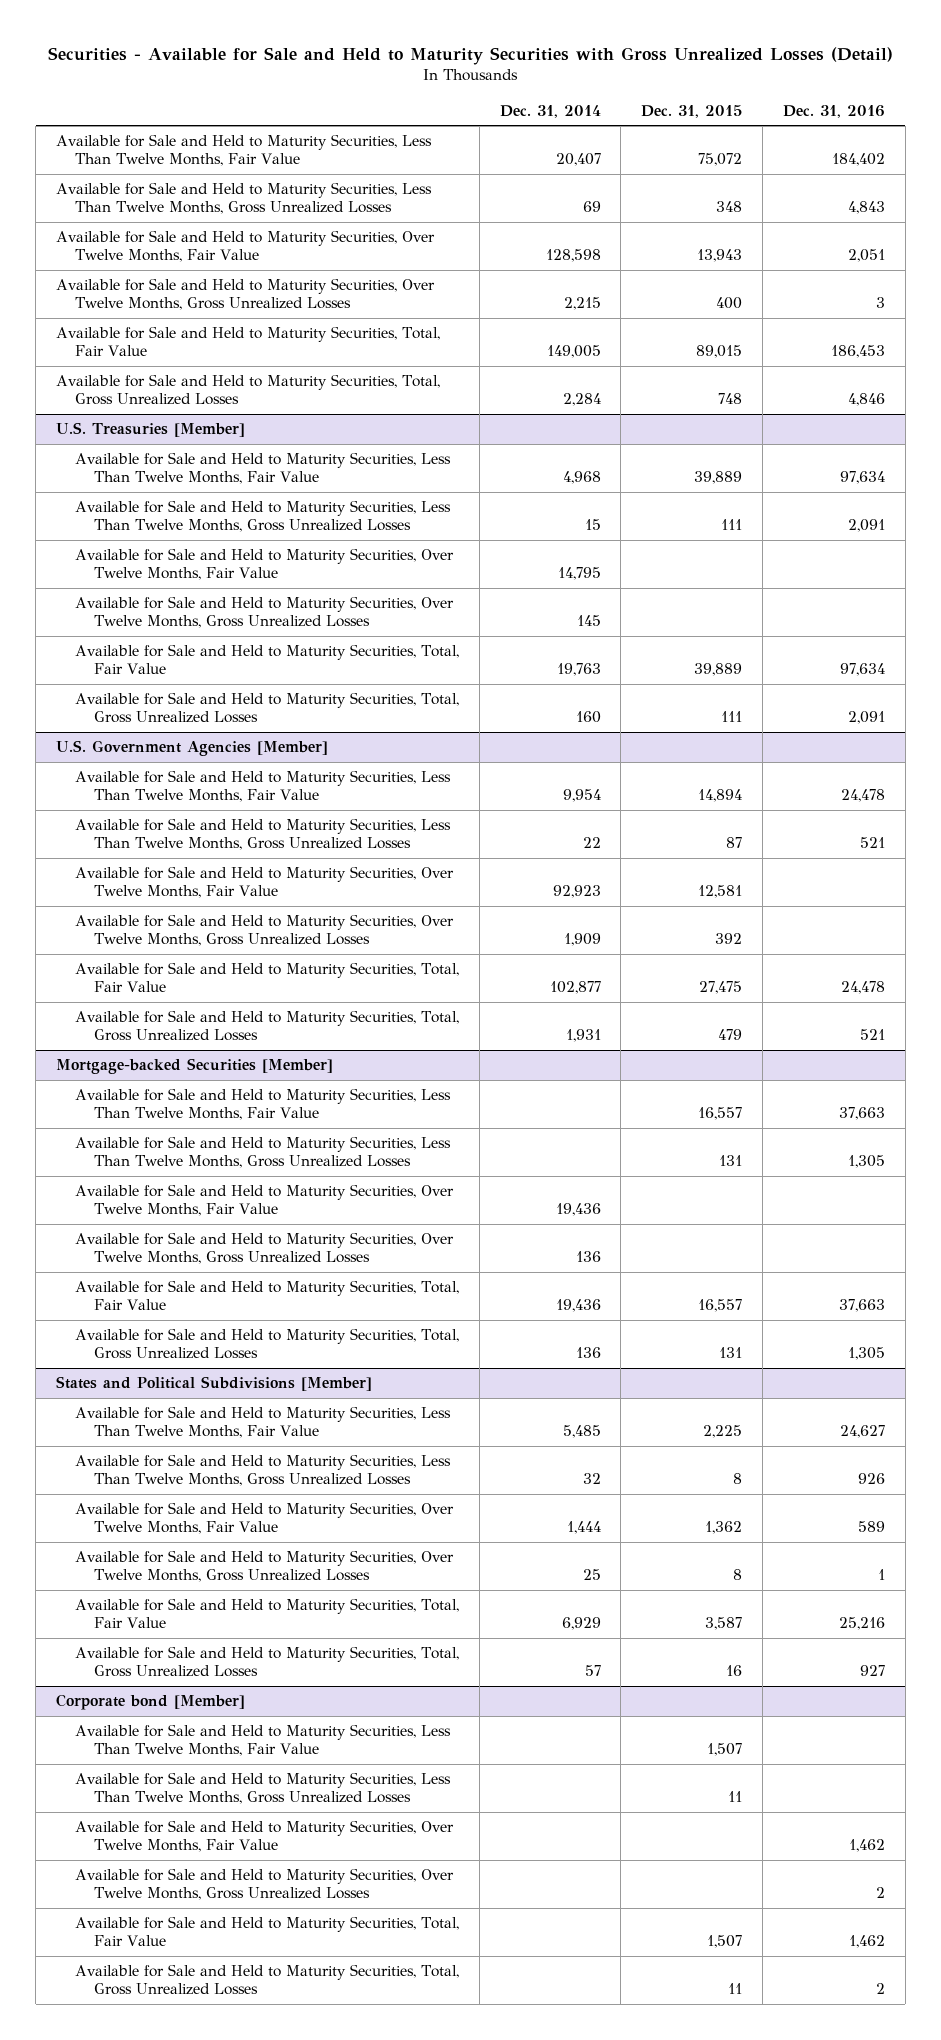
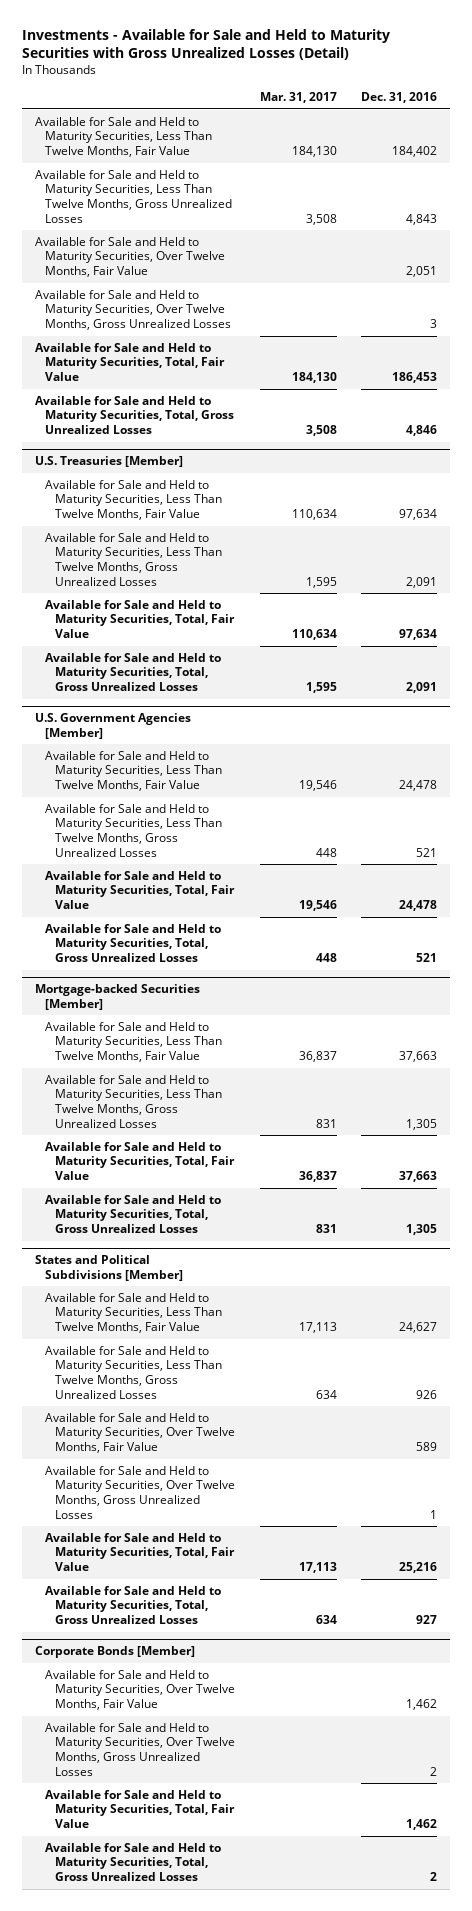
[48,46,894,65] Securities - Available for Sale and Held to Maturity Securities with Gross Unrealized Losses (Detail) -> [22,29,391,61] Investments - Available for Sale and Held to Maturity Securities with Gross Unrealized Losses (Detail)
[499,104,601,118] Dec. 31, 2014 -> none
[641,104,743,118] Dec. 31, 2015 -> none
none -> [259,92,337,104] Mar. 31, 2017
[75,548,455,581] Available for Sale and Held to Maturity Securities, Over Twelve Months, Fair Value -> none
[75,596,455,629] Available for Sale and Held to Maturity Securities, Over Twelve Months, Gross Unrealized Losses -> none
[75,866,455,899] Available for Sale and Held to Maturity Securities, Over Twelve Months, Fair Value -> none
[75,914,455,947] Available for Sale and Held to Maturity Securities, Over Twelve Months, Gross Unrealized Losses -> none
[75,1184,455,1217] Available for Sale and Held to Maturity Securities, Over Twelve Months, Fair Value -> none
[75,1232,455,1265] Available for Sale and Held to Maturity Securities, Over Twelve Months, Gross Unrealized Losses -> none
[75,1724,452,1757] Available for Sale and Held to Maturity Securities, Less Than Twelve Months, Fair Value -> none
[75,1772,452,1805] Available for Sale and Held to Maturity Securities, Less Than Twelve Months, Gross Unrealized Losses -> none
[56,1694,246,1711] Corporate bond [Member] -> [34,1646,195,1659] Corporate Bonds [Member]

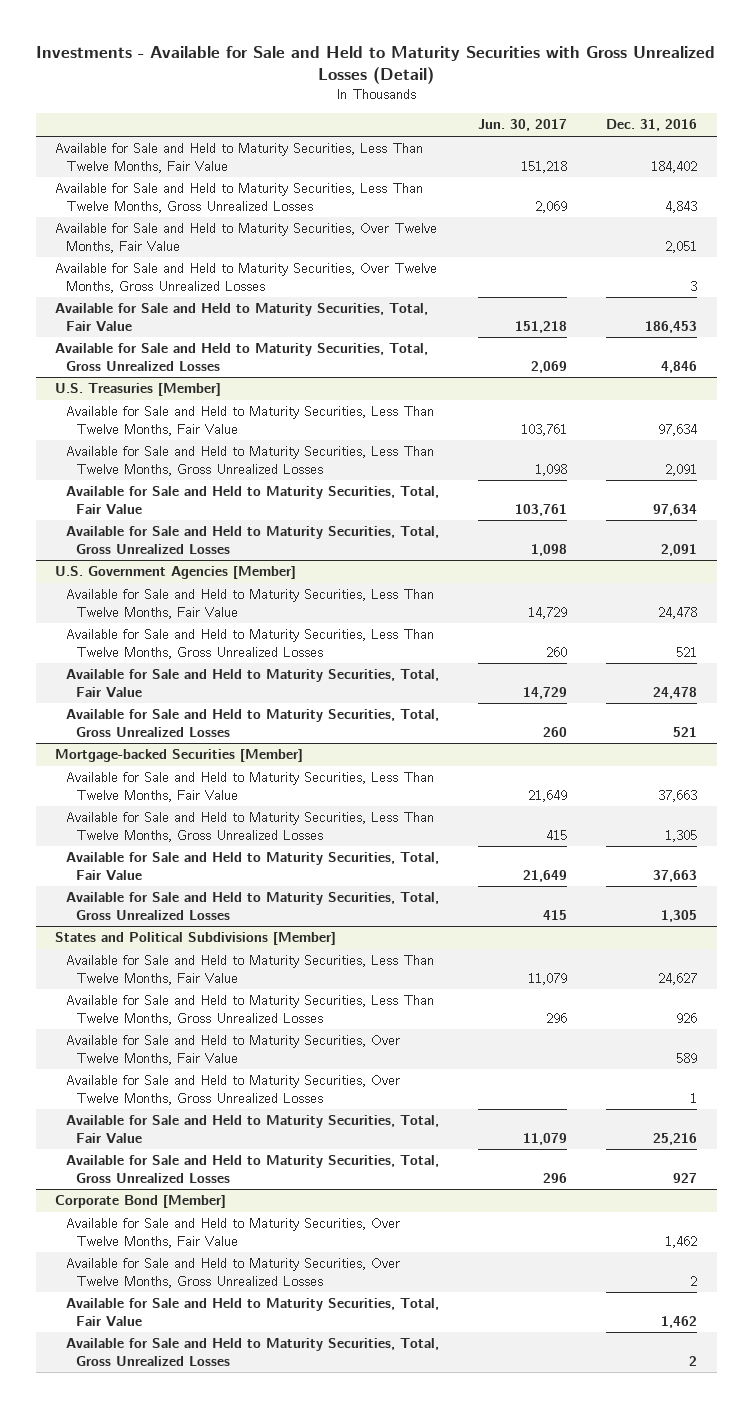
[259,92,337,104] Mar. 31, 2017 -> none
none -> [477,119,567,132] Jun. 30, 2017
[34,1646,195,1659] Corporate Bonds [Member] -> [55,1195,227,1209] Corporate Bond [Member]

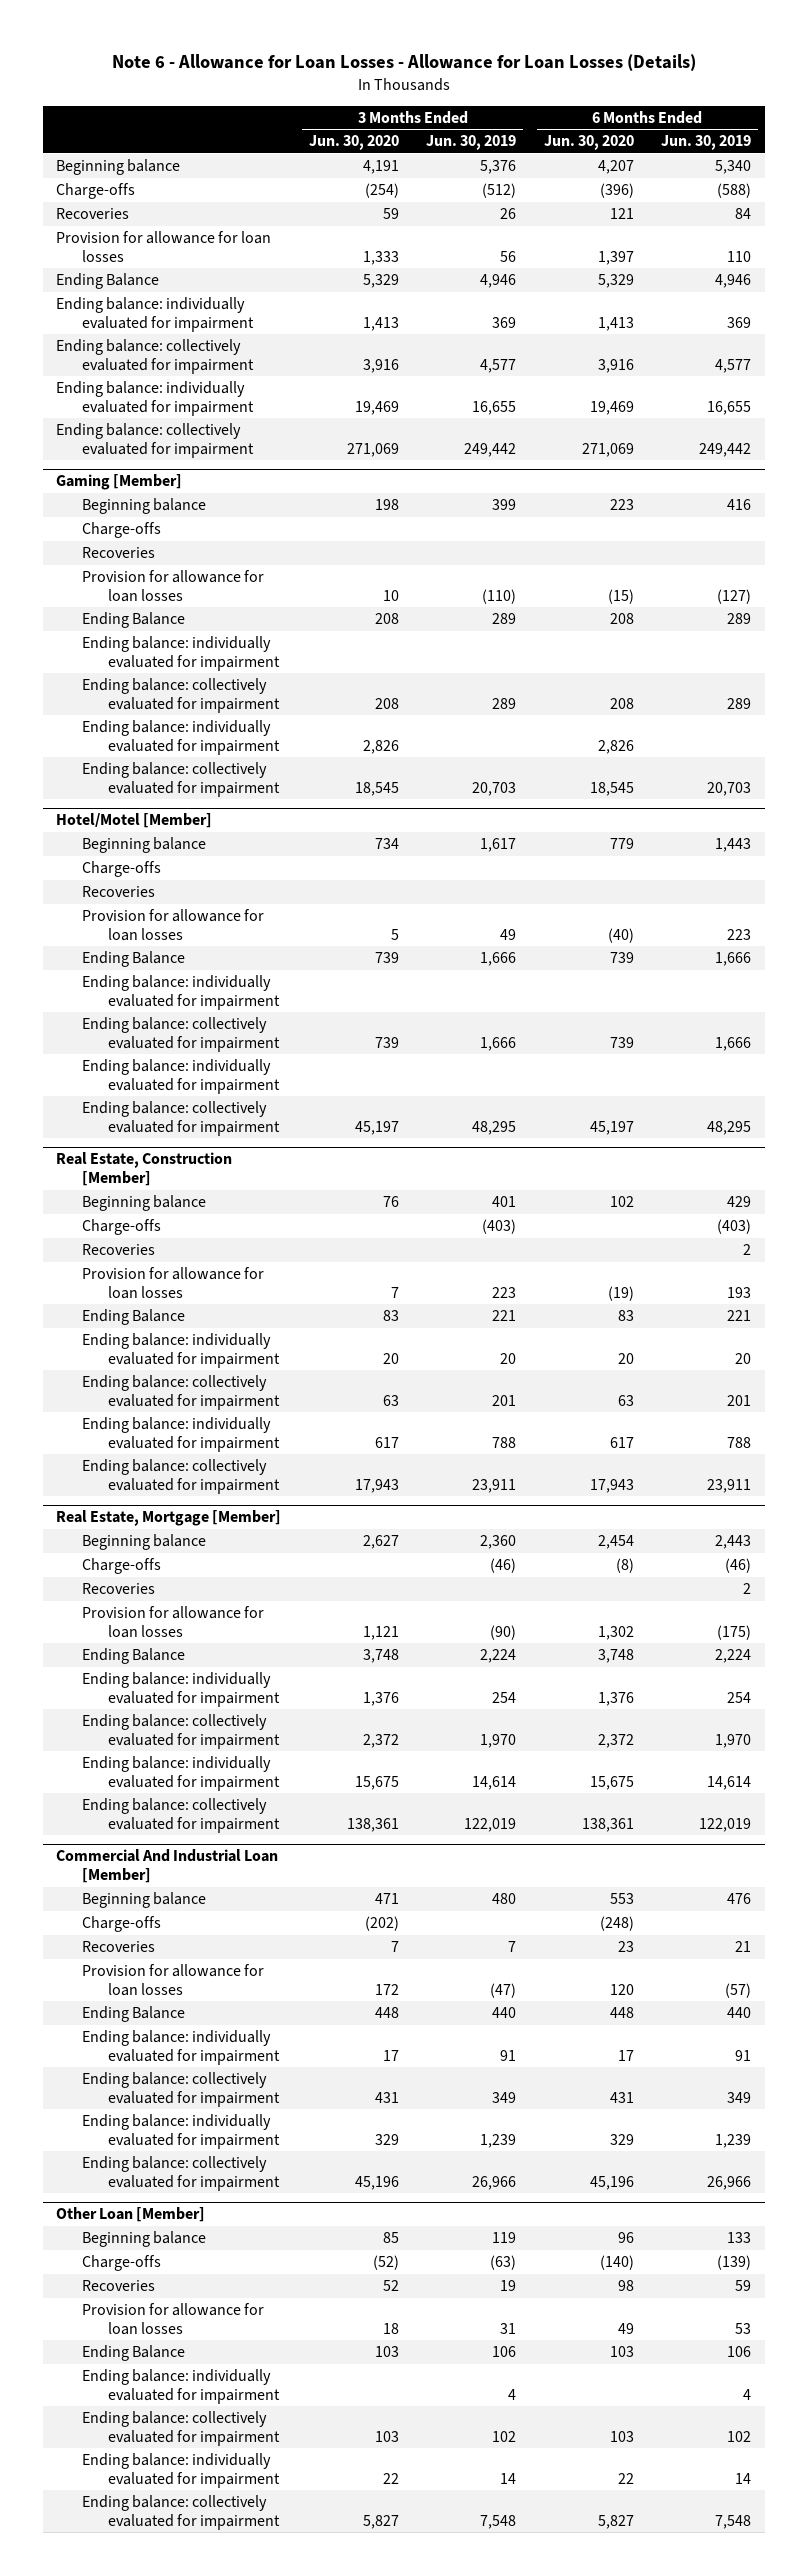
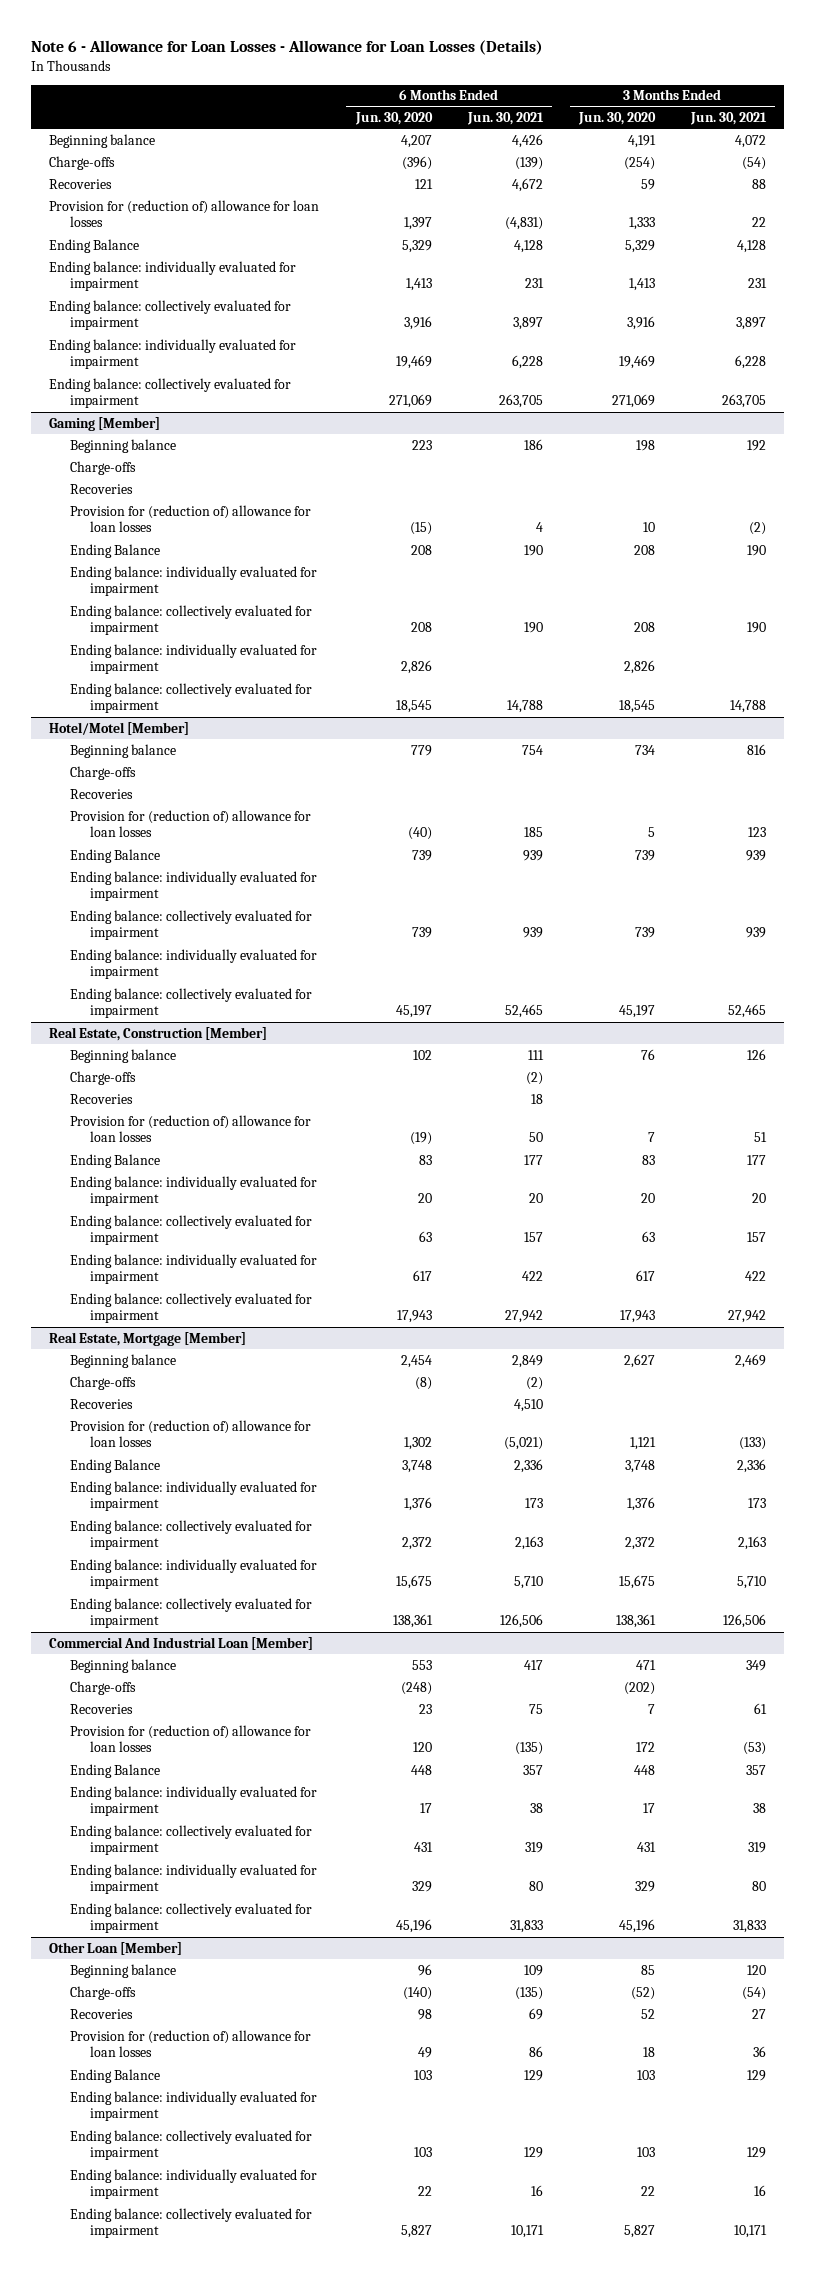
[426,135,517,151] Jun. 30, 2019 -> none
[661,135,752,151] Jun. 30, 2019 -> none
none -> [466,111,544,125] Jun. 30, 2021
none -> [690,111,768,125] Jun. 30, 2021
[56,231,272,262] Provision for allowance for loan losses -> [49,199,320,228] Provision for (reduction of) allowance for loan losses
[82,570,265,602] Provision for allowance for loan losses -> [69,504,311,533] Provision for (reduction of) allowance for loan losses
[82,909,265,941] Provision for allowance for loan losses -> [69,809,311,838] Provision for (reduction of) allowance for loan losses
[82,1267,265,1299] Provision for allowance for loan losses -> [69,1114,311,1143] Provision for (reduction of) allowance for loan losses
[82,1606,265,1638] Provision for allowance for loan losses -> [69,1419,311,1448] Provision for (reduction of) allowance for loan losses
[82,1964,265,1996] Provision for allowance for loan losses -> [69,1724,311,1753] Provision for (reduction of) allowance for loan losses
[82,2303,265,2335] Provision for allowance for loan losses -> [69,2029,311,2058] Provision for (reduction of) allowance for loan losses

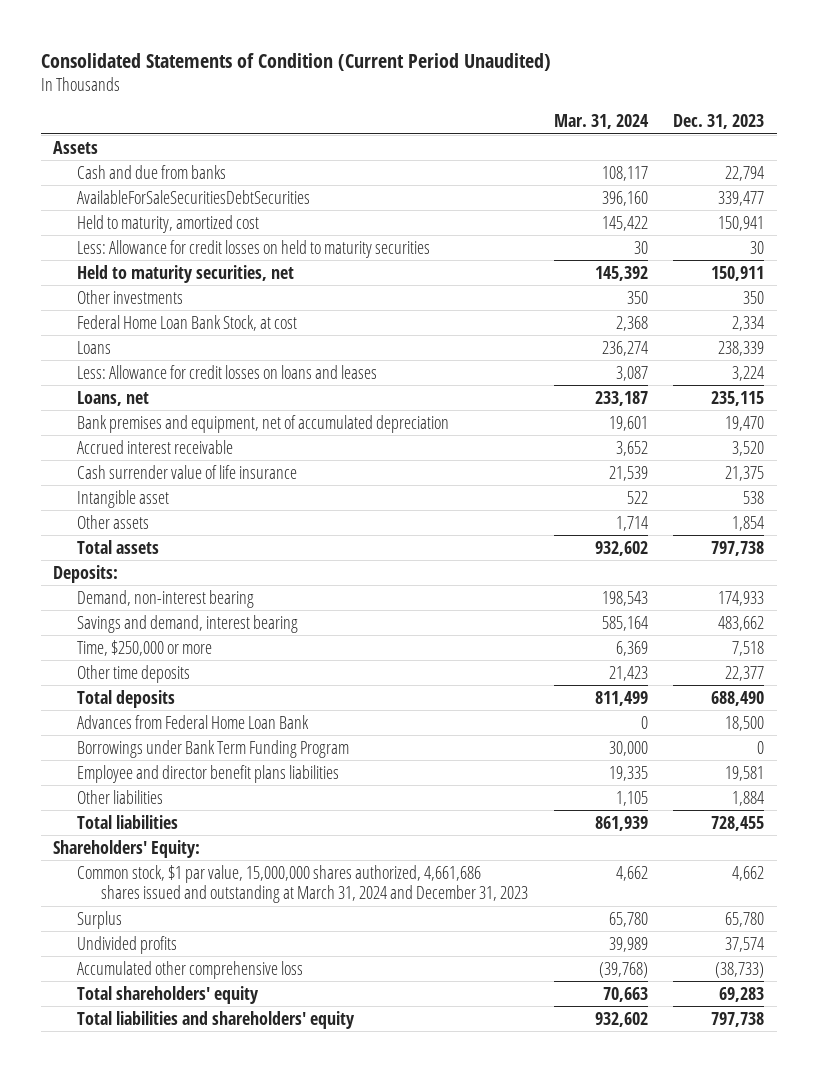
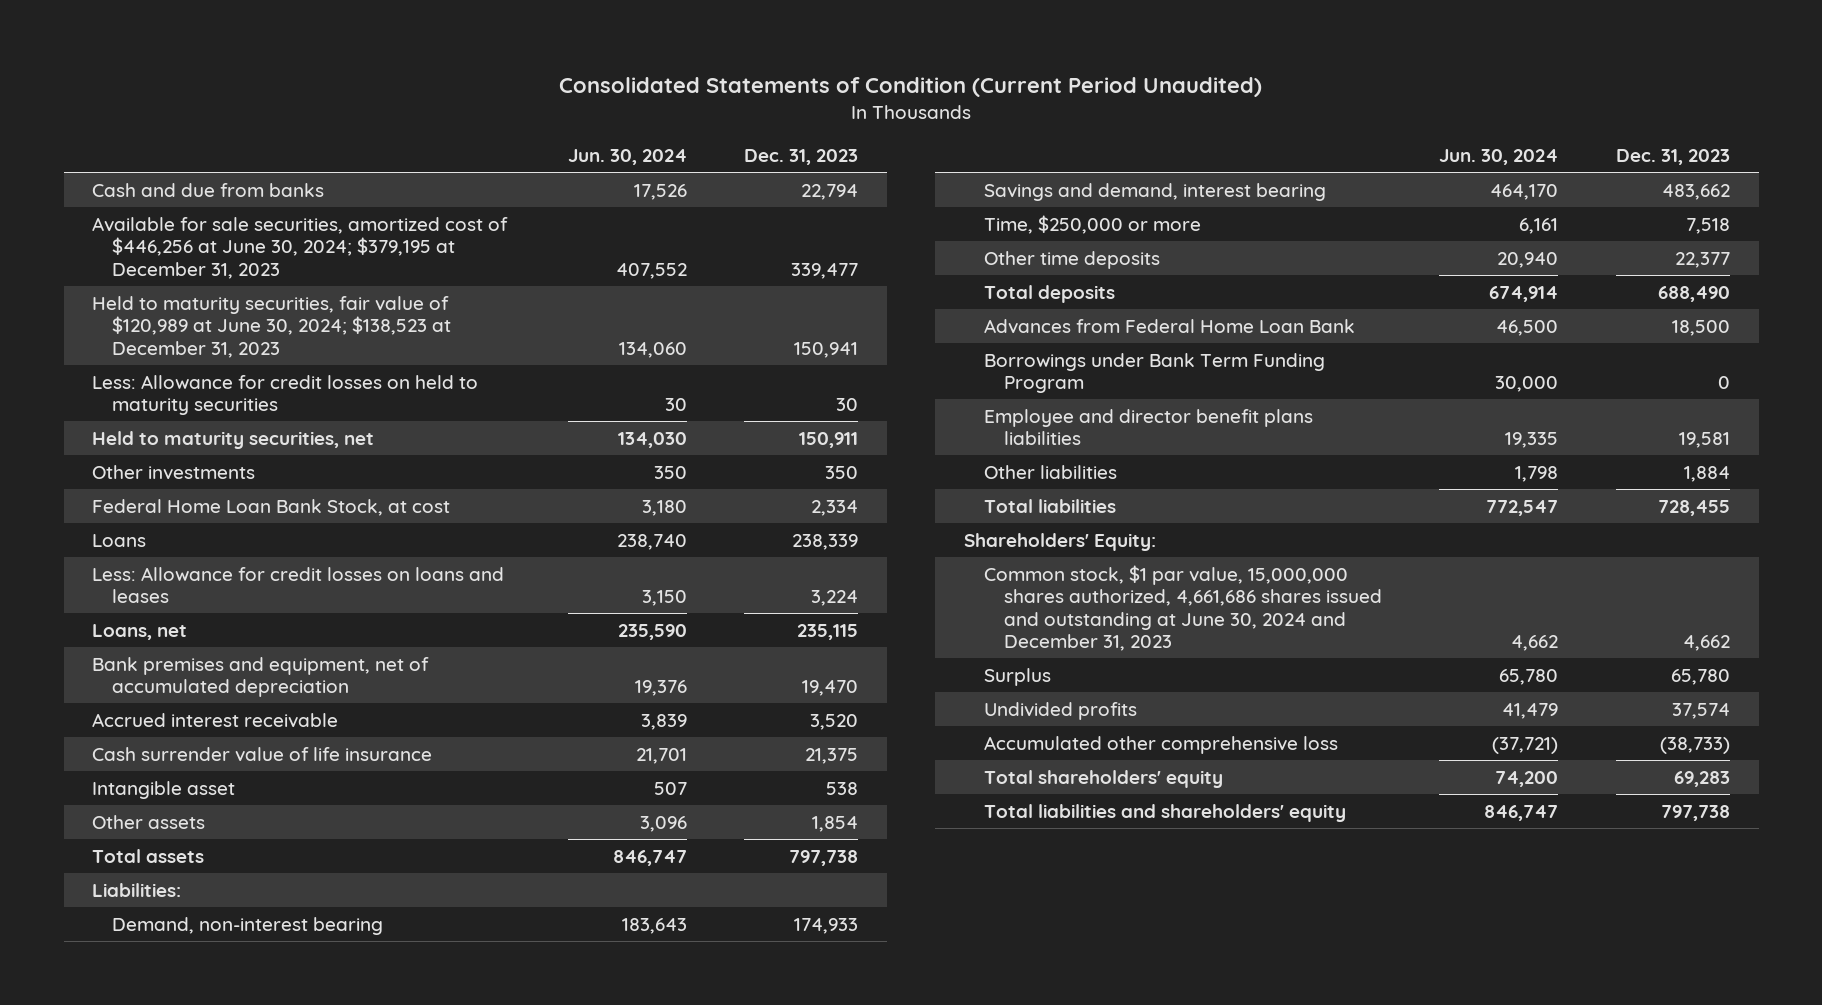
[553,114,649,130] Mar. 31, 2024 -> none
none -> [567,149,687,166] Jun. 30, 2024
[53,140,99,154] Assets -> none
[77,189,311,204] AvailableForSaleSecuritiesDebtSecurities -> [92,216,509,279] Available for sale securities, amortized cost of $446,256 at June 30, 2024; $379,195 at December 31, 2023
[77,214,260,233] Held to maturity, amortized cost -> [92,295,452,358] Held to maturity securities, fair value of $120,989 at June 30, 2024; $138,523 at December 31, 2023
[53,564,119,583] Deposits: -> none
none -> [92,882,182,897] Liabilities:
[77,864,529,904] Common stock, $1 par value, 15,000,000 shares authorized, 4,661,686 shares issued and outstanding at March 31, 2024 and December 31, 2023 -> [983,564,1382,652] Common stock, $1 par value, 15,000,000 shares authorized, 4,661,686 shares issued and outstanding at June 30, 2024 and December 31, 2023

